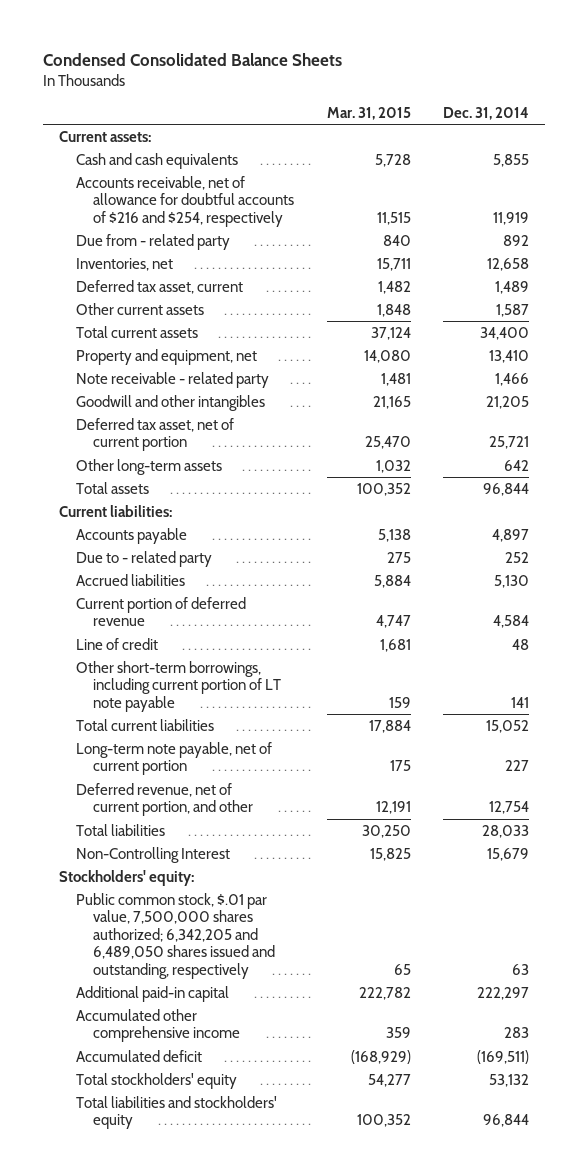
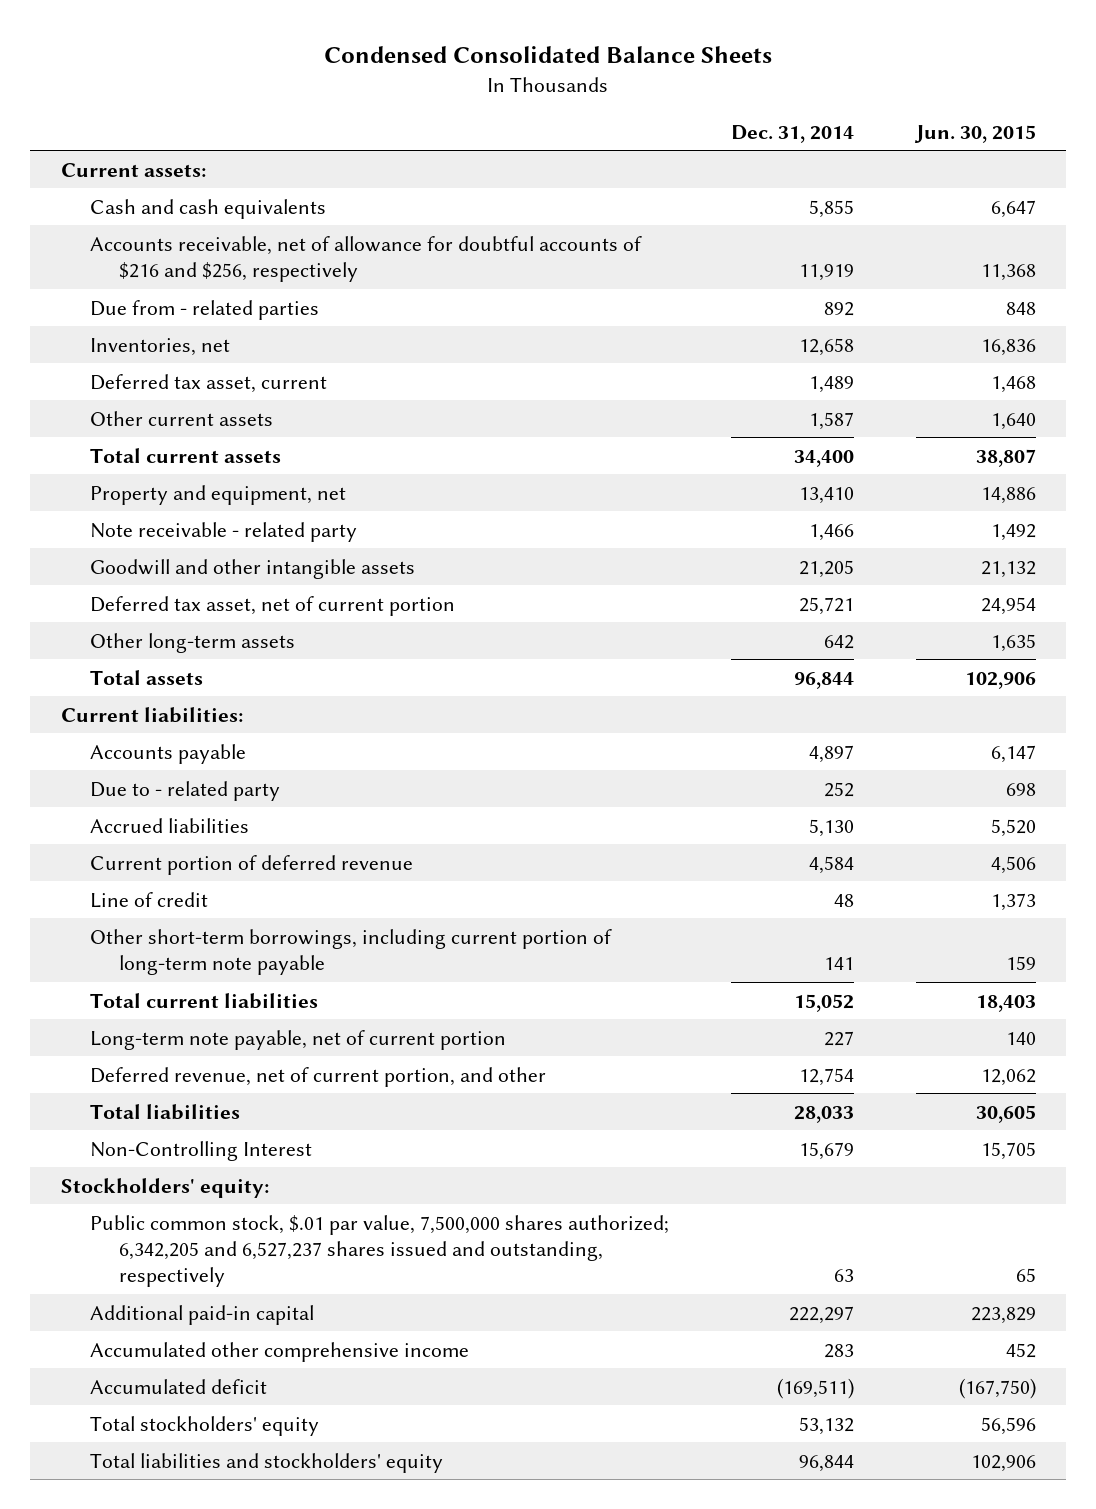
[326,106,411,120] Mar. 31, 2015 -> none
none -> [913,124,1036,143] Jun. 30, 2015
[76,175,295,227] Accounts receivable, net of allowance for doubtful accounts of $216 and $254, respectively -> [89,235,642,282] Accounts receivable, net of allowance for doubtful accounts of $216 and $256, respectively
[76,233,231,250] Due from - related party -> [89,299,319,320] Due from - related parties
[76,394,266,411] Goodwill and other intangibles -> [89,558,415,579] Goodwill and other intangible assets
[76,660,282,712] Other short-term borrowings, including current portion of LT note payable -> [89,928,612,975] Other short-term borrowings, including current portion of long-term note payable
[76,892,276,979] Public common stock, $.01 par value, 7,500,000 shares authorized; 6,342,205 and 6,489,050 shares issued and outstanding, respectively -> [89,1214,669,1288] Public common stock, $.01 par value, 7,500,000 shares authorized; 6,342,205 and 6,527,237 shares issued and outstanding, respectively

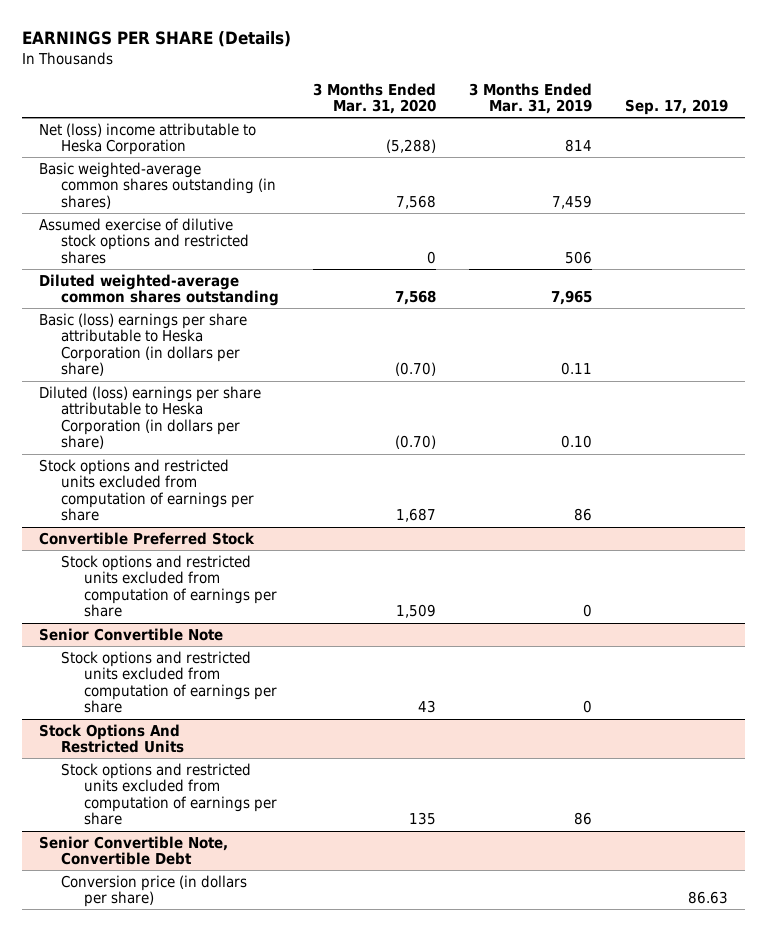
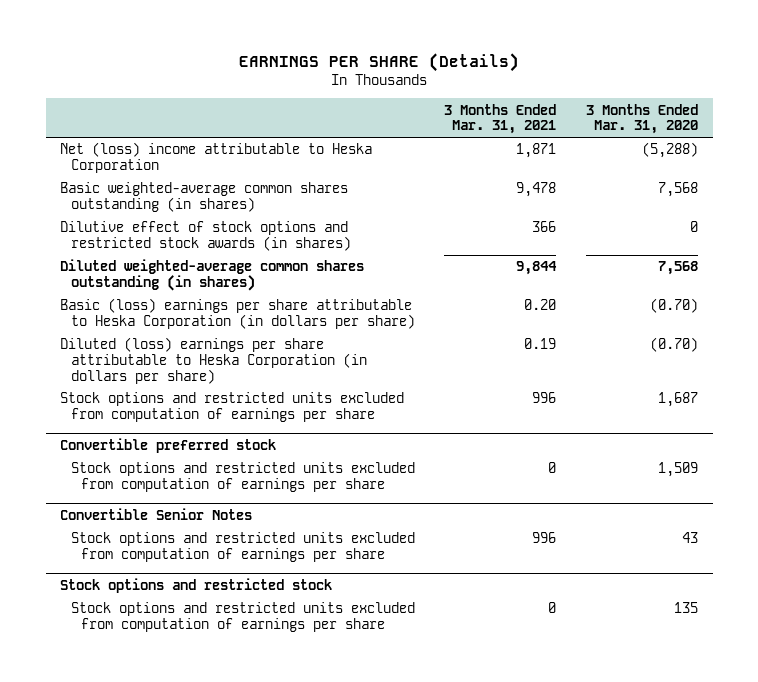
[469,82,593,115] 3 Months Ended Mar. 31, 2019 -> none
[625,99,729,116] Sep. 17, 2019 -> none
none -> [444,103,557,135] 3 Months Ended Mar. 31, 2021
[38,217,250,264] Assumed exercise of dilutive stock options and restricted shares -> [60,221,351,251] Dilutive effect of stock options and restricted stock awards (in shares)
[38,273,280,307] Diluted weighted-average common shares outstanding -> [60,259,365,291] Diluted weighted-average common shares outstanding (in shares)
[38,531,255,545] Convertible Preferred Stock -> [60,438,277,454] Convertible preferred stock
[38,627,223,641] Senior Convertible Note -> [60,508,253,521] Convertible Senior Notes
[38,723,185,754] Stock Options And Restricted Units -> [60,578,333,594] Stock options and restricted stock
[38,835,228,866] Senior Convertible Note, Convertible Debt -> none
[61,874,248,908] Conversion price (in dollars per share) -> none

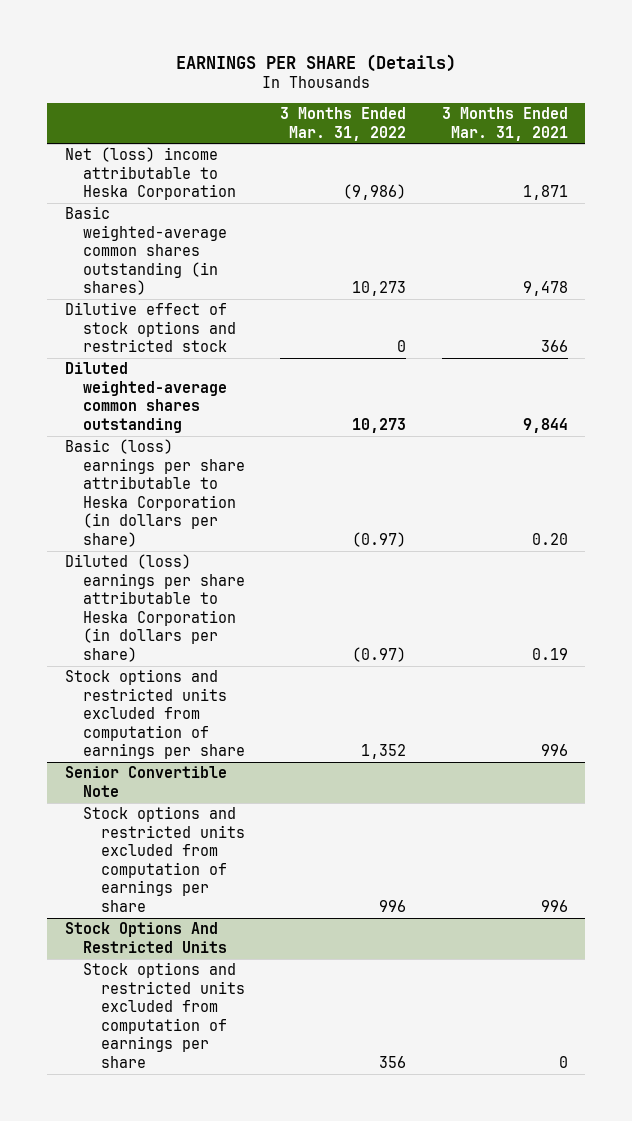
[585,103,698,135] 3 Months Ended Mar. 31, 2020 -> none
none -> [280,107,407,141] 3 Months Ended Mar. 31, 2022
[60,221,351,251] Dilutive effect of stock options and restricted stock awards (in shares) -> [64,302,236,353] Dilutive effect of stock options and restricted stock
[60,259,365,291] Diluted weighted-average common shares outstanding (in shares) -> [64,362,227,433] Diluted weighted-average common shares outstanding
[60,438,277,454] Convertible preferred stock -> none
[70,462,415,492] Stock options and restricted units excluded from computation of earnings per share -> none
[60,508,253,521] Convertible Senior Notes -> [64,766,227,797] Senior Convertible Note
[60,578,333,594] Stock options and restricted stock -> [64,922,227,953] Stock Options And Restricted Units

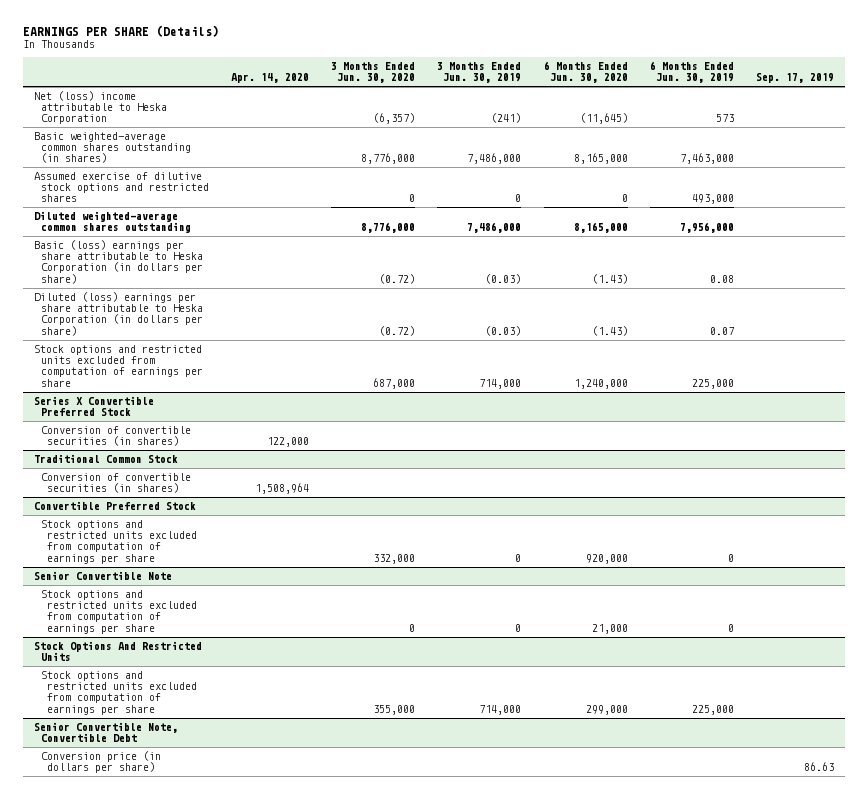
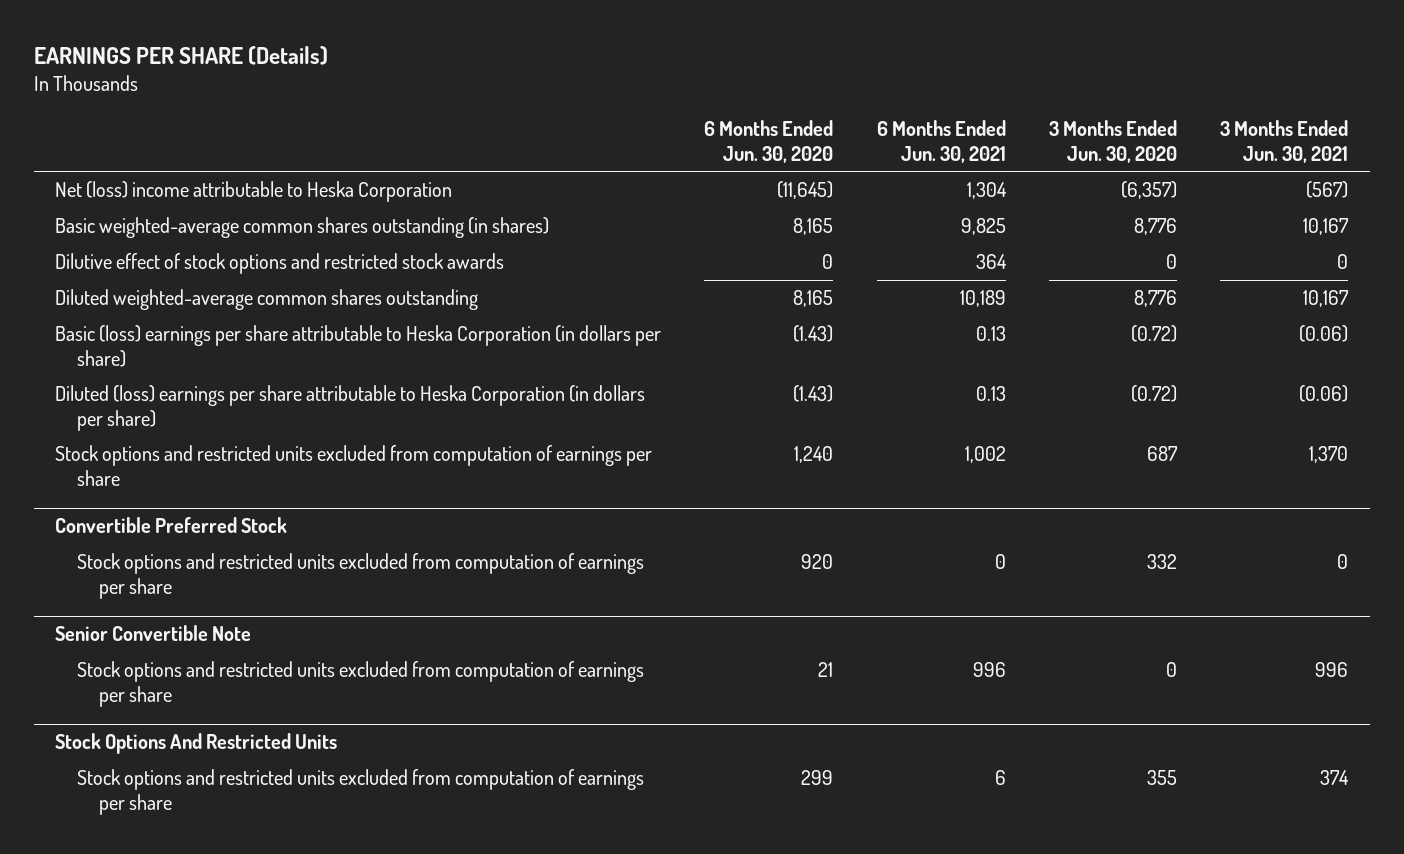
[230,73,309,84] Apr. 14, 2020 -> none
[437,62,522,84] 3 Months Ended Jun. 30, 2019 -> none
[649,61,734,84] 6 Months Ended Jun. 30, 2019 -> none
[756,73,835,84] Sep. 17, 2019 -> none
none -> [876,120,1006,163] 6 Months Ended Jun. 30, 2021
none -> [1220,120,1349,163] 3 Months Ended Jun. 30, 2021
[361,153,416,165] 8,776,000 -> [1134,218,1178,236] 8,776
[573,153,628,165] 8,165,000 -> [793,218,834,236] 8,165
[33,172,209,203] Assumed exercise of dilutive stock options and restricted shares -> [55,253,505,275] Dilutive effect of stock options and restricted stock awards
[361,222,416,234] 8,776,000 -> [1134,290,1178,308] 8,776
[573,222,628,234] 8,165,000 -> [793,290,834,308] 8,165
[33,396,154,417] Series X Convertible Preferred Stock -> none
[40,426,191,447] Conversion of convertible securities (in shares) -> none
[33,454,178,464] Traditional Common Stock -> none
[40,473,191,494] Conversion of convertible securities (in shares) -> none
[373,377,416,389] 687,000 -> [1147,446,1179,462] 687
[573,378,628,389] 1,240,000 -> [794,446,834,464] 1,240
[373,553,416,564] 332,000 -> [1147,554,1178,570] 332
[585,553,628,564] 920,000 -> [801,554,834,570] 920
[591,623,628,634] 21,000 -> [818,662,834,678] 21
[33,722,178,743] Senior Convertible Note, Convertible Debt -> none
[40,751,161,774] Conversion price (in dollars per share) -> none
[373,704,416,715] 355,000 -> [1147,770,1178,786] 355
[585,704,628,715] 299,000 -> [801,770,834,786] 299

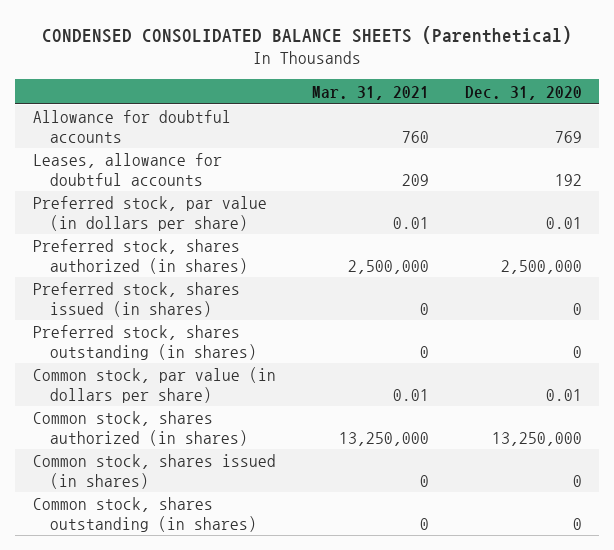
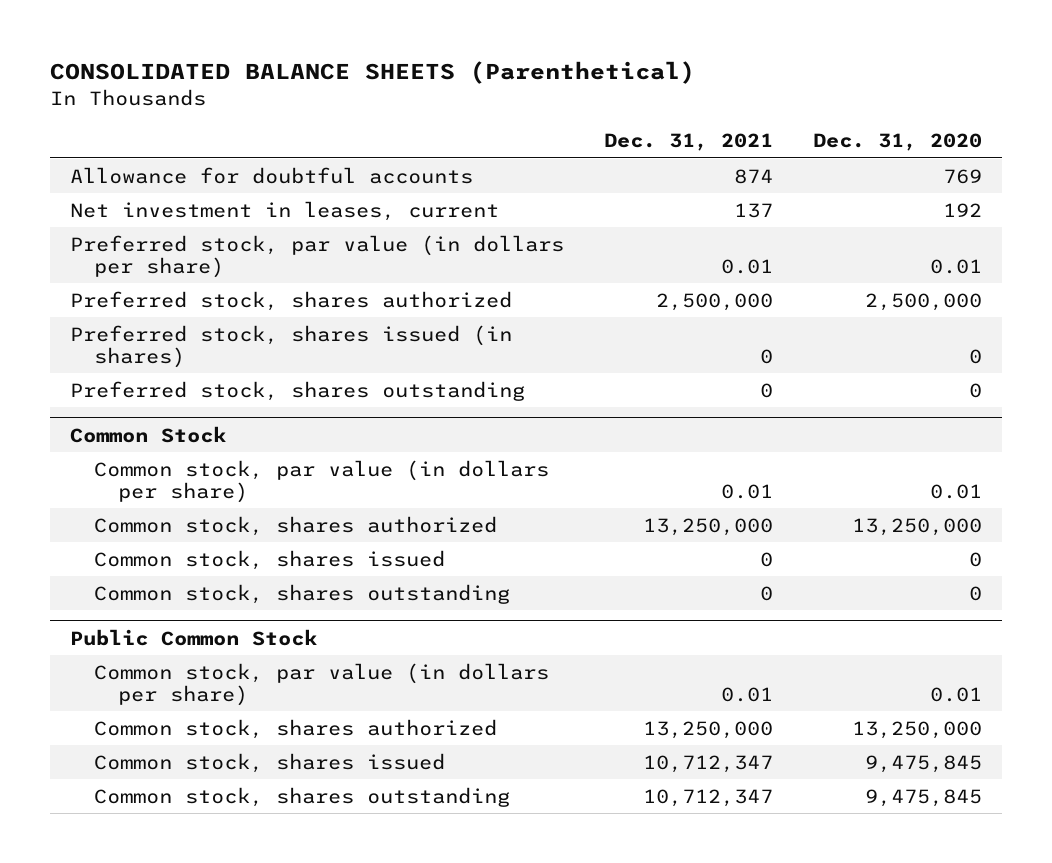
[42,25,573,44] CONDENSED CONSOLIDATED BALANCE SHEETS (Parenthetical) -> [50,61,696,85] CONSOLIDATED BALANCE SHEETS (Parenthetical)
[311,85,429,100] Mar. 31, 2021 -> none
none -> [604,133,774,152] Dec. 31, 2021
[32,153,222,186] Leases, allowance for doubtful accounts -> [70,200,500,221] Net investment in leases, current
[32,239,248,274] Preferred stock, shares authorized (in shares) -> [70,290,513,311] Preferred stock, shares authorized
[32,325,257,360] Preferred stock, shares outstanding (in shares) -> [70,380,526,401] Preferred stock, shares outstanding
none -> [70,425,227,443] Common Stock
[32,411,248,446] Common stock, shares authorized (in shares) -> [93,515,497,536] Common stock, shares authorized
[32,454,276,489] Common stock, shares issued (in shares) -> [93,549,445,570] Common stock, shares issued
[32,497,257,532] Common stock, shares outstanding (in shares) -> [93,583,510,604] Common stock, shares outstanding
none -> [70,628,318,646] Public Common Stock
none -> [93,662,549,706] Common stock, par value (in dollars per share)
none -> [93,718,497,739] Common stock, shares authorized
none -> [93,752,445,773] Common stock, shares issued
none -> [93,786,510,807] Common stock, shares outstanding

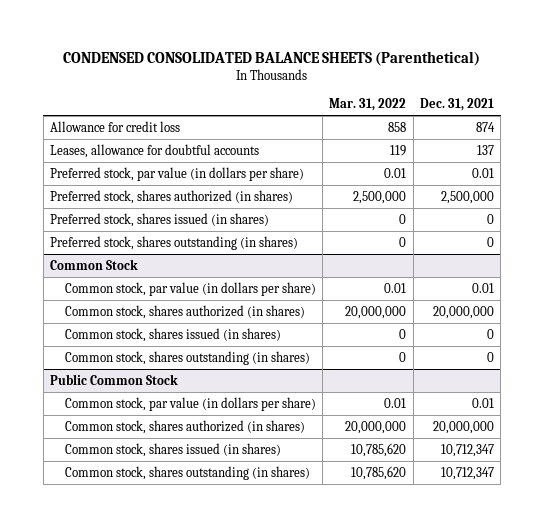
[50,61,696,85] CONSOLIDATED BALANCE SHEETS (Parenthetical) -> [63,50,481,66] CONDENSED CONSOLIDATED BALANCE SHEETS (Parenthetical)
[813,133,983,152] Dec. 31, 2020 -> none
none -> [329,97,407,111] Mar. 31, 2022
[70,166,474,184] Allowance for doubtful accounts -> [50,120,181,132] Allowance for credit loss
[70,200,500,221] Net investment in leases, current -> [50,143,260,158] Leases, allowance for doubtful accounts
[70,290,513,311] Preferred stock, shares authorized -> [50,189,294,204] Preferred stock, shares authorized (in shares)
[70,380,526,401] Preferred stock, shares outstanding -> [50,235,299,250] Preferred stock, shares outstanding (in shares)
[93,515,497,536] Common stock, shares authorized -> [64,304,305,319] Common stock, shares authorized (in shares)
[643,517,774,536] 13,250,000 -> [433,305,495,319] 20,000,000
[93,549,445,570] Common stock, shares issued -> [64,327,281,342] Common stock, shares issued (in shares)
[93,583,510,604] Common stock, shares outstanding -> [64,350,310,365] Common stock, shares outstanding (in shares)
[93,718,497,739] Common stock, shares authorized -> [64,419,305,434] Common stock, shares authorized (in shares)
[643,720,774,739] 13,250,000 -> [433,420,495,434] 20,000,000
[93,752,445,773] Common stock, shares issued -> [64,442,281,457] Common stock, shares issued (in shares)
[93,786,510,807] Common stock, shares outstanding -> [64,465,310,480] Common stock, shares outstanding (in shares)

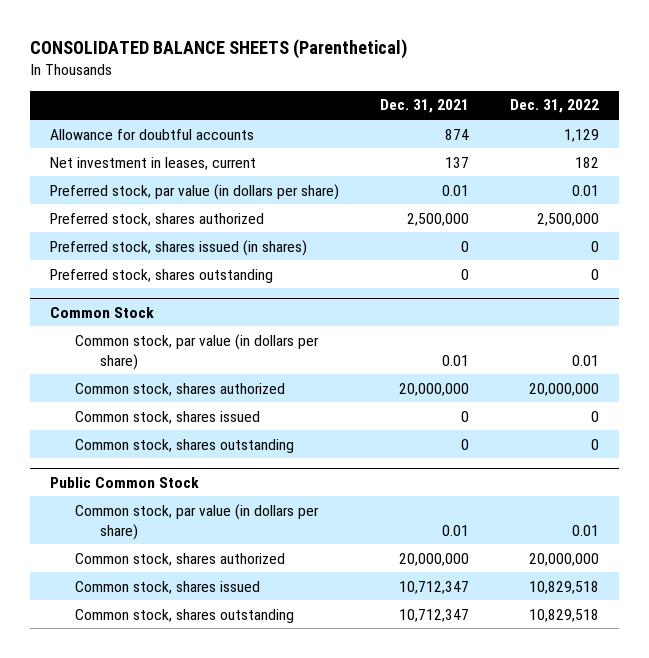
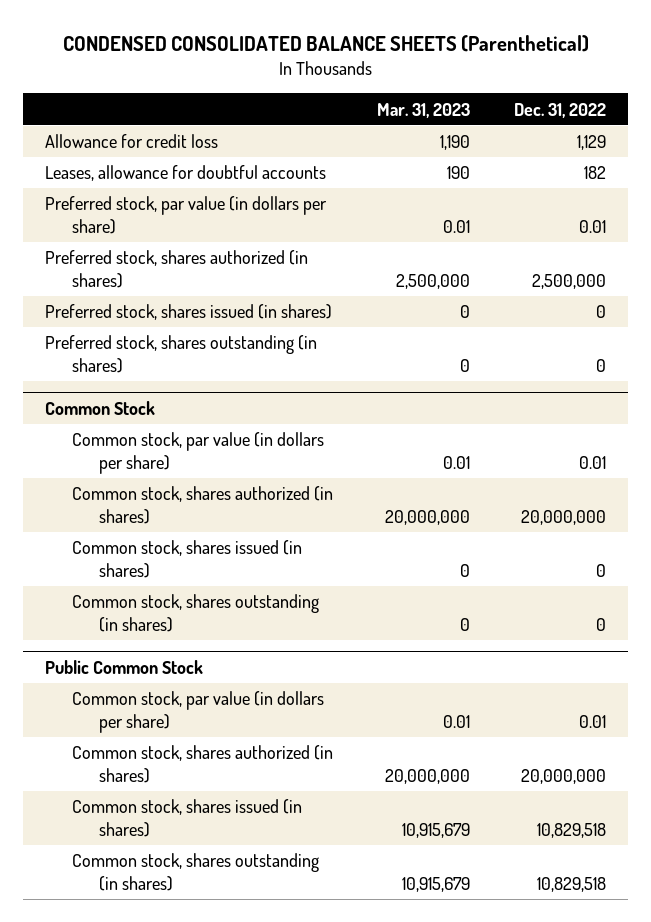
[29,38,407,59] CONSOLIDATED BALANCE SHEETS (Parenthetical) -> [62,34,589,52] CONDENSED CONSOLIDATED BALANCE SHEETS (Parenthetical)
[379,99,469,114] Dec. 31, 2021 -> none
none -> [377,102,471,118] Mar. 31, 2023
[50,128,255,140] Allowance for doubtful accounts -> [44,134,218,149] Allowance for credit loss
[50,156,257,170] Net investment in leases, current -> [44,165,326,182] Leases, allowance for doubtful accounts
[50,212,265,226] Preferred stock, shares authorized -> [44,250,308,289] Preferred stock, shares authorized (in shares)
[50,268,274,283] Preferred stock, shares outstanding -> [44,335,317,374] Preferred stock, shares outstanding (in shares)
[74,382,285,396] Common stock, shares authorized -> [71,486,333,525] Common stock, shares authorized (in shares)
[74,410,260,424] Common stock, shares issued -> [71,540,302,579] Common stock, shares issued (in shares)
[74,438,294,453] Common stock, shares outstanding -> [71,594,319,633] Common stock, shares outstanding (in shares)
[74,552,285,566] Common stock, shares authorized -> [71,745,333,784] Common stock, shares authorized (in shares)
[74,580,260,594] Common stock, shares issued -> [71,799,302,838] Common stock, shares issued (in shares)
[74,608,294,623] Common stock, shares outstanding -> [71,853,319,892] Common stock, shares outstanding (in shares)

